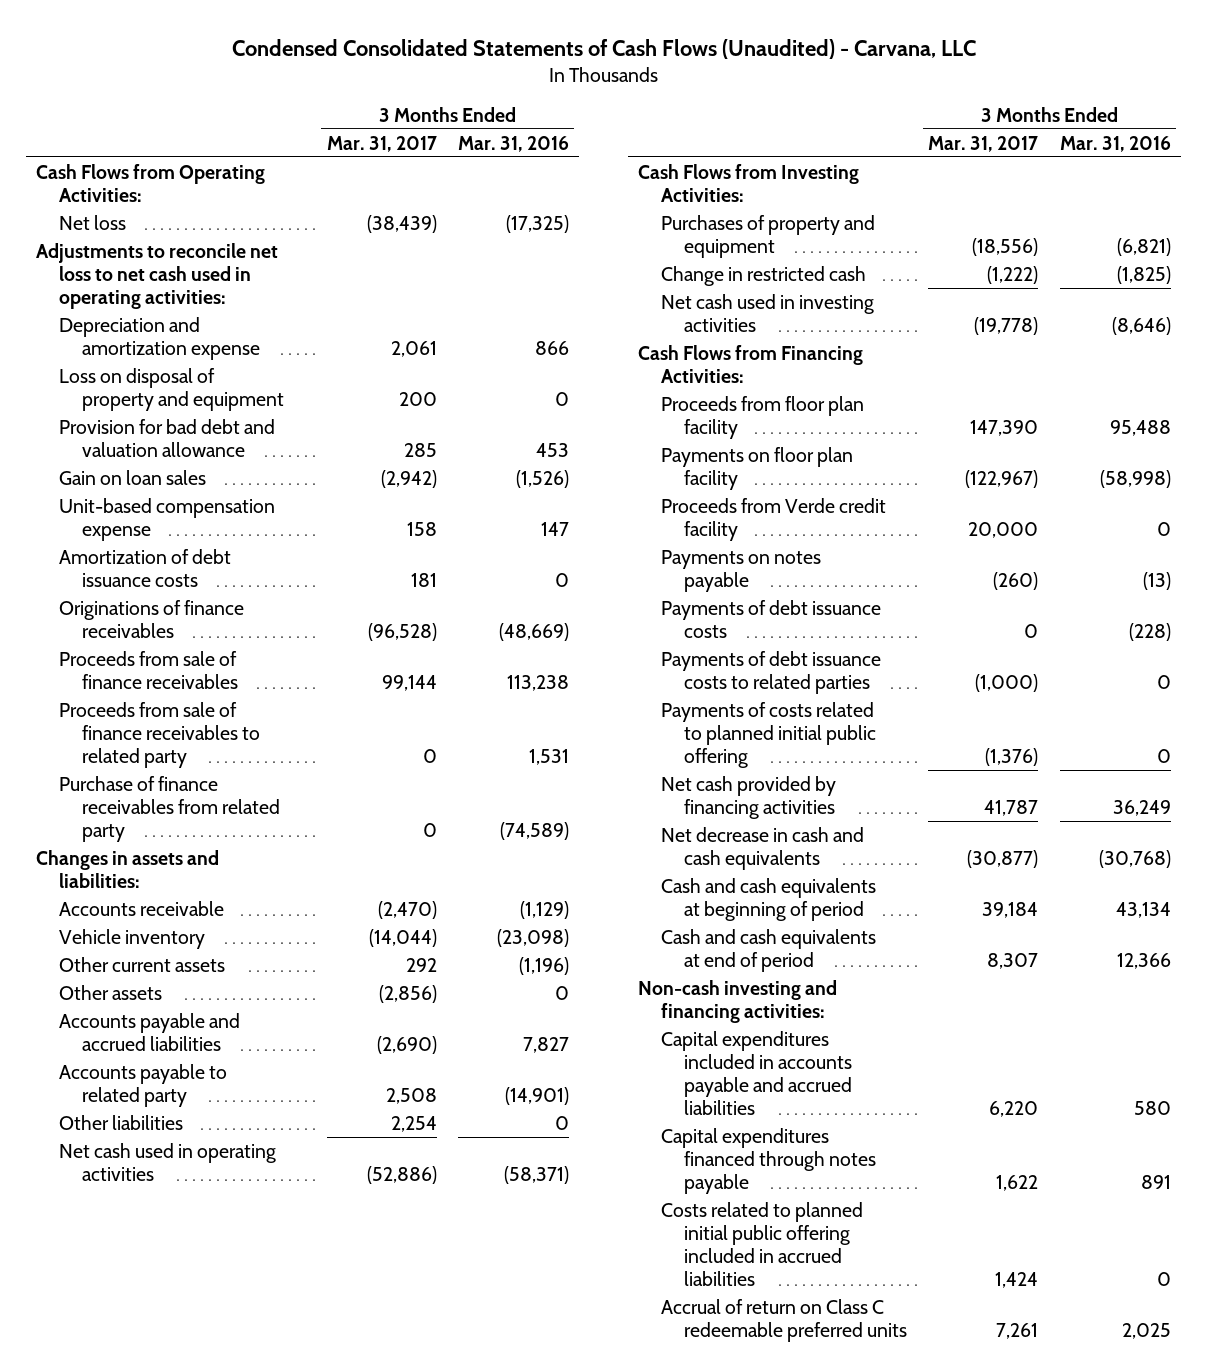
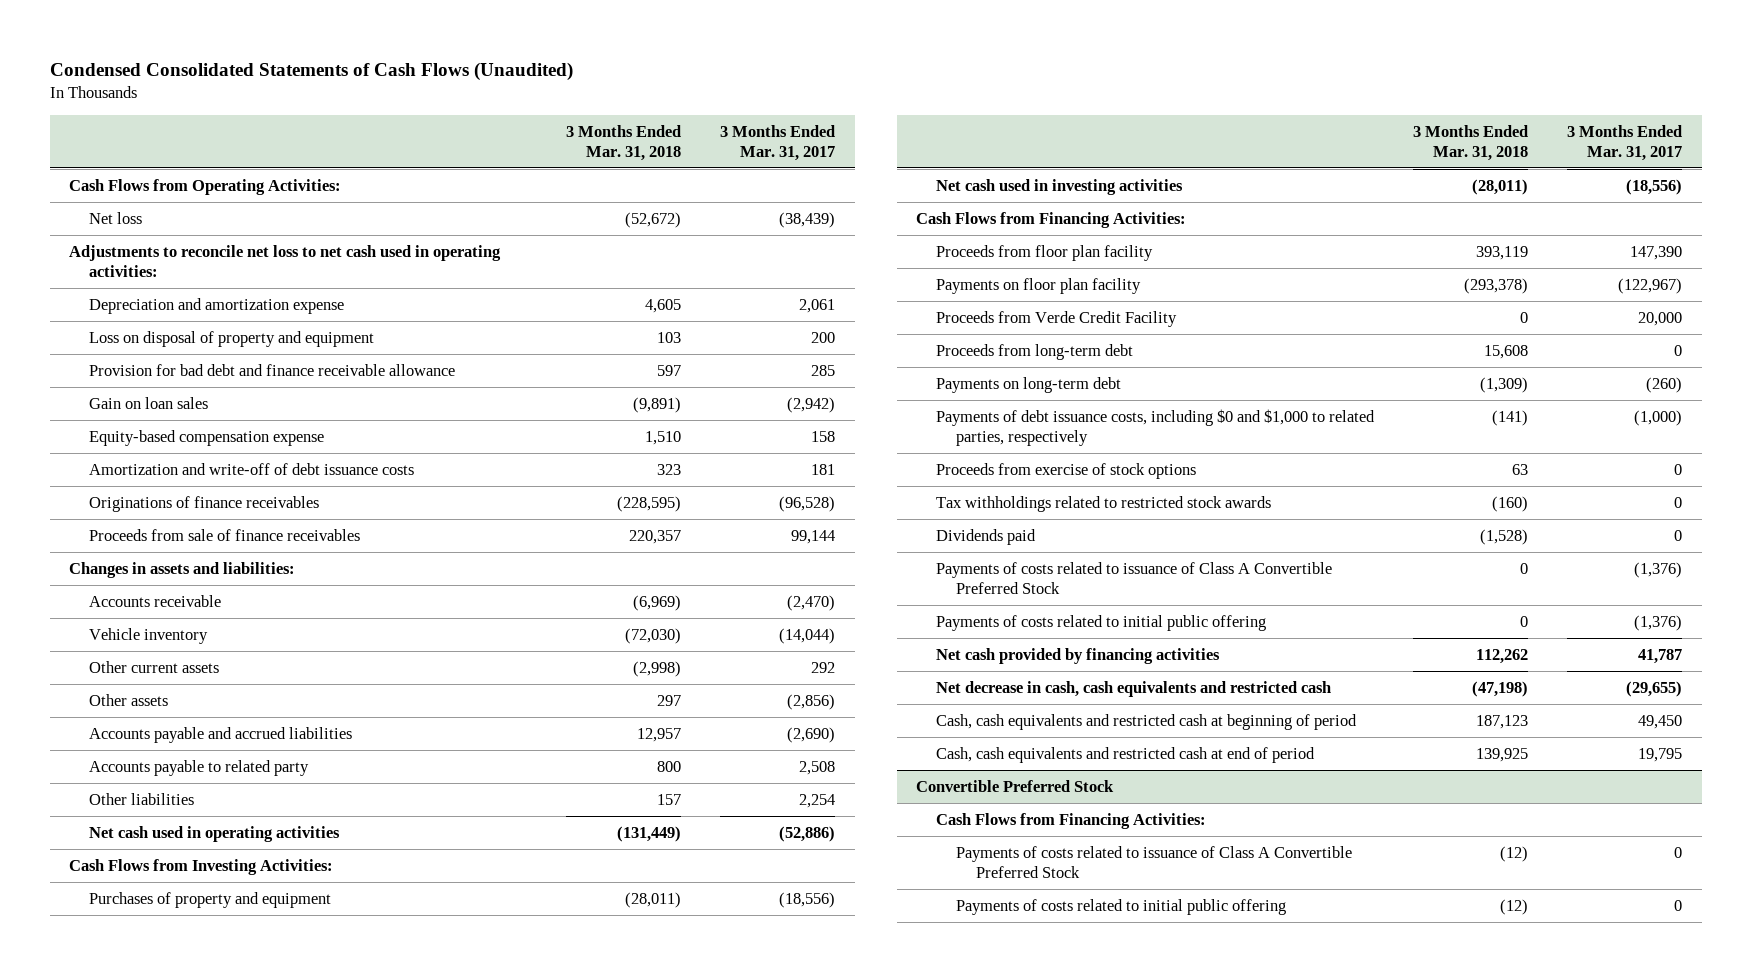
[231,38,976,59] Condensed Consolidated Statements of Cash Flows (Unaudited) - Carvana, LLC -> [49,61,573,81] Condensed Consolidated Statements of Cash Flows (Unaudited)
[457,135,569,152] Mar. 31, 2016 -> none
none -> [566,124,682,161] 3 Months Ended Mar. 31, 2018
[59,418,276,457] Provision for bad debt and valuation allowance -> [89,363,456,376] Provision for bad debt and finance receivable allowance
[59,497,276,541] Unit-based compensation expense -> [89,429,325,446] Equity-based compensation expense
[59,548,232,587] Amortization of debt issuance costs -> [89,462,415,475] Amortization and write-off of debt issuance costs
[59,701,261,769] Proceeds from sale of finance receivables to related party -> none
[59,775,281,843] Purchase of finance receivables from related party -> none
[661,265,867,286] Change in restricted cash -> none
[974,316,1039,335] (19,778) -> [1626,178,1683,195] (18,556)
[661,650,882,694] Payments of debt issuance costs to related parties -> none
[661,497,887,541] Proceeds from Verde credit facility -> [936,310,1178,327] Proceeds from Verde Credit Facility
none -> [936,343,1134,360] Proceeds from long-term debt
[661,549,822,592] Payments on notes payable -> [936,376,1122,393] Payments on long-term debt
[661,599,882,638] Payments of debt issuance costs -> [936,408,1376,446] Payments of debt issuance costs, including $0 and $1,000 to related parties, respectively
[1024,623,1039,638] 0 -> [1634,409,1683,426] (1,000)
none -> [936,462,1197,479] Proceeds from exercise of stock options
none -> [936,495,1272,512] Tax withholdings related to restricted stock awards
none -> [936,528,1037,545] Dividends paid
[661,701,877,769] Payments of costs related to planned initial public offering -> [936,561,1333,594] Payments of costs related to issuance of Class A Convertible Preferred Stock
none -> [936,614,1267,631] Payments of costs related to initial public offering
[638,979,838,1023] Non-cash investing and financing activities: -> none
[661,1030,853,1116] Capital expenditures included in accounts payable and accrued liabilities -> none
[661,1127,877,1195] Capital expenditures financed through notes payable -> none
[661,1201,864,1287] Costs related to planned initial public offering included in accrued liabilities -> none
[661,1298,908,1342] Accrual of return on Class C redeemable preferred units -> none
[661,826,865,870] Net decrease in cash and cash equivalents -> [936,680,1332,697] Net decrease in cash, cash equivalents and restricted cash
[967,849,1039,868] (30,877) -> [1626,680,1683,697] (29,655)
[661,877,877,921] Cash and cash equivalents at beginning of period -> [936,713,1358,730] Cash, cash equivalents and restricted cash at beginning of period
[982,901,1039,918] 39,184 -> [1638,714,1683,729] 49,450
[661,928,877,972] Cash and cash equivalents at end of period -> [936,746,1316,763] Cash, cash equivalents and restricted cash at end of period
[987,952,1039,969] 8,307 -> [1638,747,1683,762] 19,795
none -> [916,779,1115,792] Convertible Preferred Stock
none -> [936,812,1207,829] Cash Flows from Financing Activities:
none -> [955,845,1352,878] Payments of costs related to issuance of Class A Convertible Preferred Stock
none -> [955,898,1286,915] Payments of costs related to initial public offering

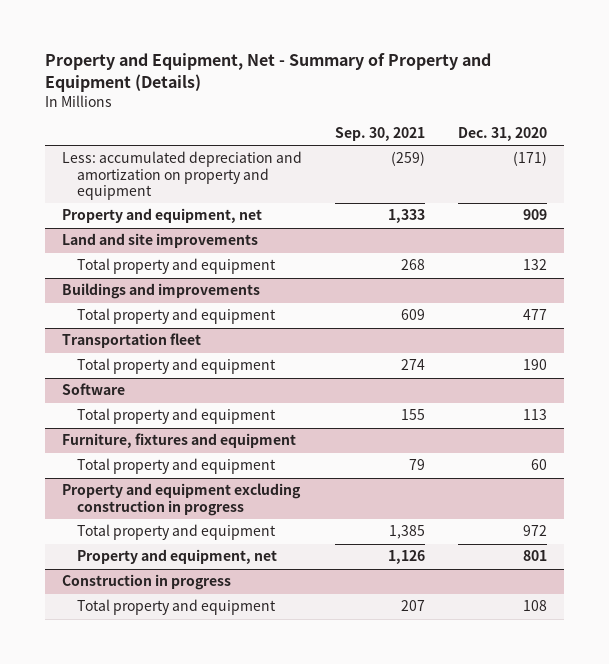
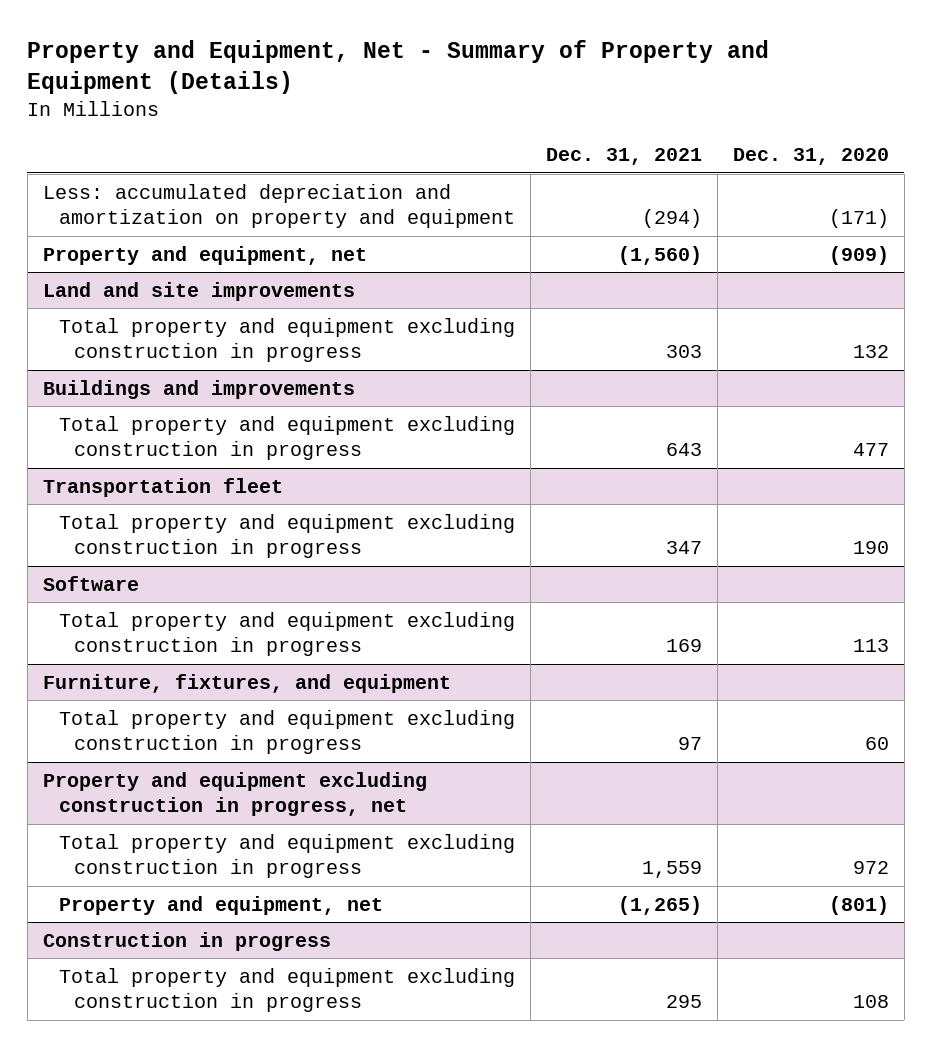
[334,126,425,141] Sep. 30, 2021 -> none
none -> [545,147,702,165] Dec. 31, 2021
[523,209,548,221] 909 -> [828,245,889,265] (909)
[77,258,277,275] Total property and equipment -> [58,317,515,363] Total property and equipment excluding construction in progress
[77,308,277,325] Total property and equipment -> [58,415,515,461] Total property and equipment excluding construction in progress
[77,358,277,375] Total property and equipment -> [58,513,515,559] Total property and equipment excluding construction in progress
[77,408,277,425] Total property and equipment -> [58,611,515,657] Total property and equipment excluding construction in progress
[61,433,296,449] Furniture, fixtures and equipment -> [42,673,451,693] Furniture, fixtures, and equipment
[77,458,277,475] Total property and equipment -> [58,709,515,755] Total property and equipment excluding construction in progress
[61,483,301,516] Property and equipment excluding construction in progress -> [42,771,427,817] Property and equipment excluding construction in progress, net
[77,524,277,541] Total property and equipment -> [58,833,515,879] Total property and equipment excluding construction in progress
[523,550,548,562] 801 -> [828,895,889,915] (801)
[77,599,277,616] Total property and equipment -> [58,967,515,1013] Total property and equipment excluding construction in progress

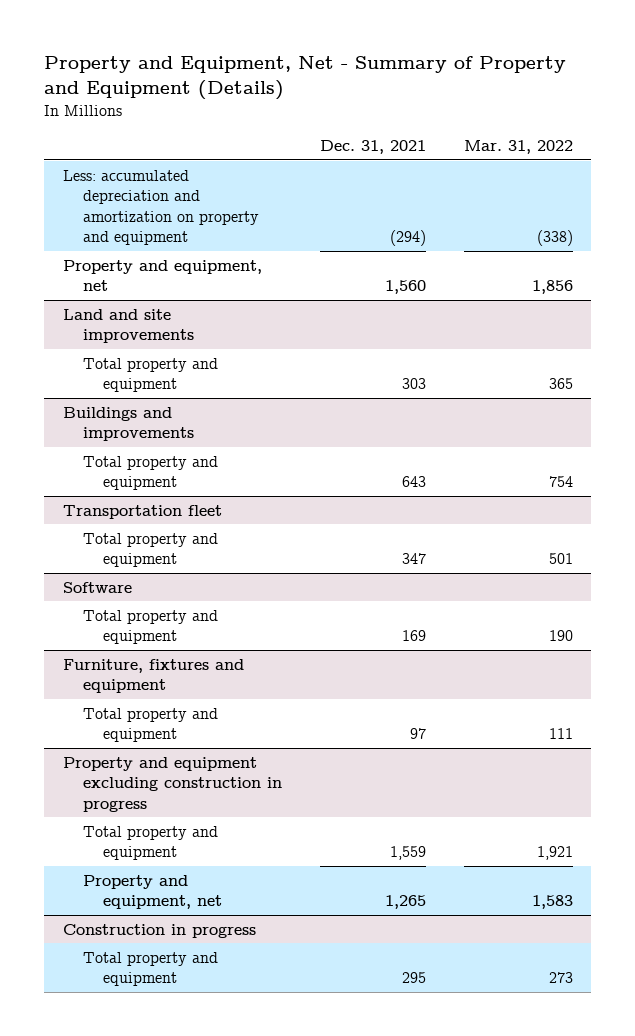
[732,147,889,165] Dec. 31, 2020 -> none
none -> [463,140,573,155] Mar. 31, 2022
[617,245,702,265] (1,560) -> [384,280,426,295] 1,560
[58,317,515,363] Total property and equipment excluding construction in progress -> [82,357,218,393] Total property and equipment
[58,415,515,461] Total property and equipment excluding construction in progress -> [82,455,218,491] Total property and equipment
[58,513,515,559] Total property and equipment excluding construction in progress -> [82,532,218,568] Total property and equipment
[58,611,515,657] Total property and equipment excluding construction in progress -> [82,609,218,645] Total property and equipment
[42,673,451,693] Furniture, fixtures, and equipment -> [62,658,244,694] Furniture, fixtures and equipment
[58,709,515,755] Total property and equipment excluding construction in progress -> [82,707,218,743] Total property and equipment
[42,771,427,817] Property and equipment excluding construction in progress, net -> [62,756,282,812] Property and equipment excluding construction in progress
[58,833,515,879] Total property and equipment excluding construction in progress -> [82,825,218,861] Total property and equipment
[617,895,702,915] (1,265) -> [384,895,426,910] 1,265
[58,967,515,1013] Total property and equipment excluding construction in progress -> [82,951,218,987] Total property and equipment

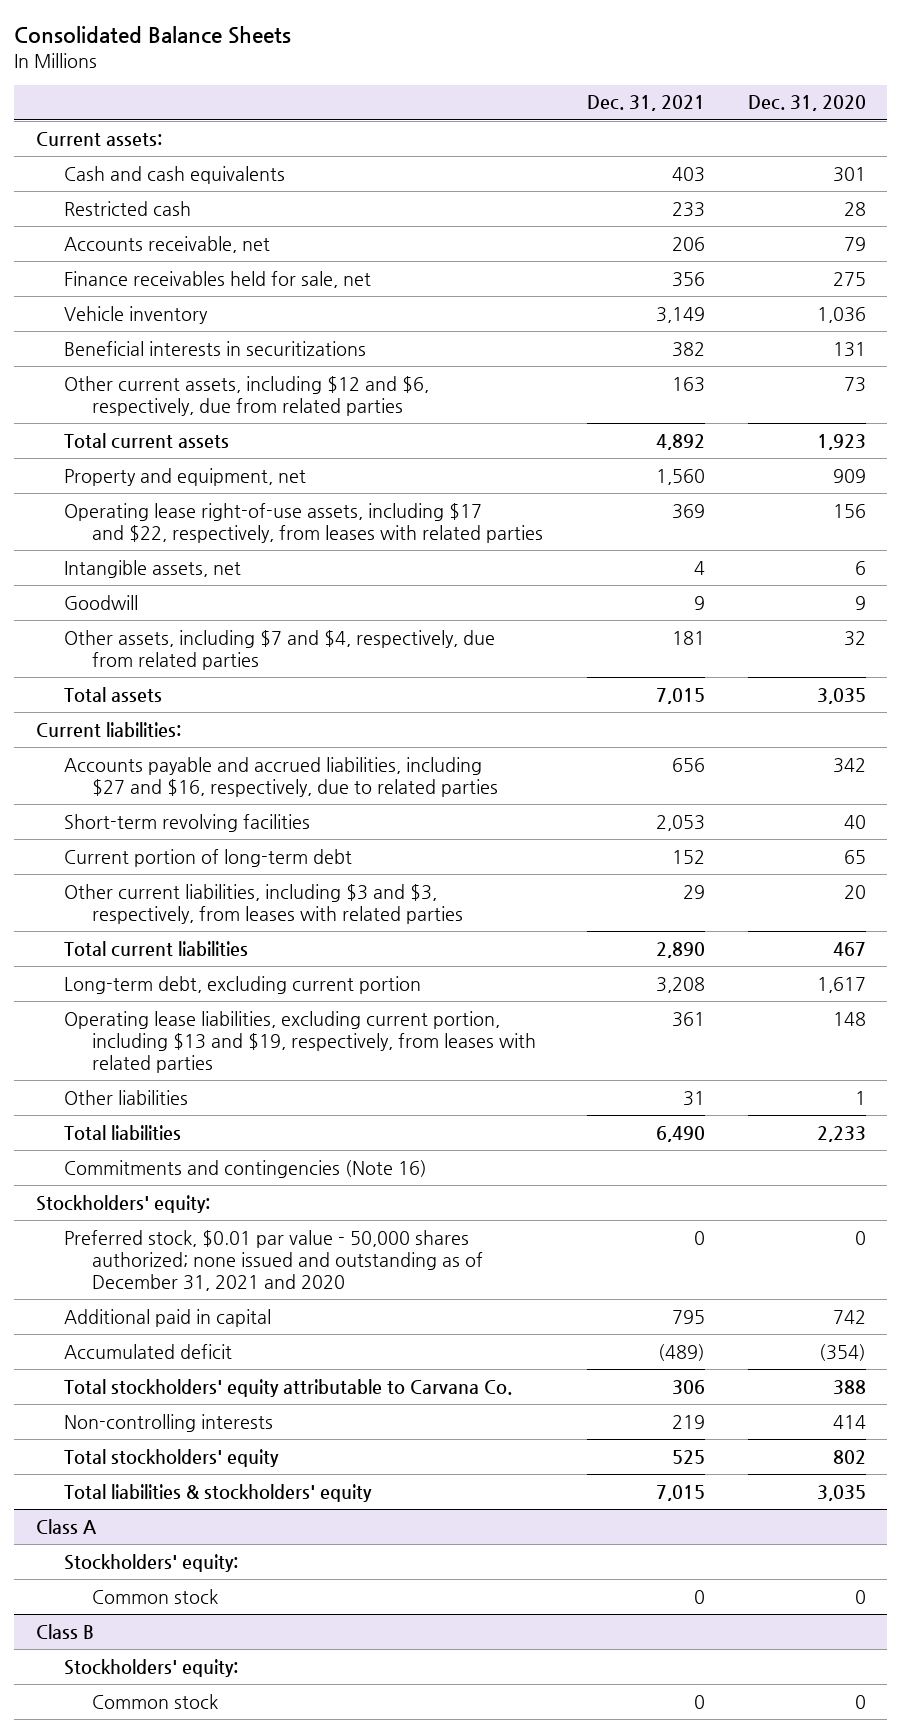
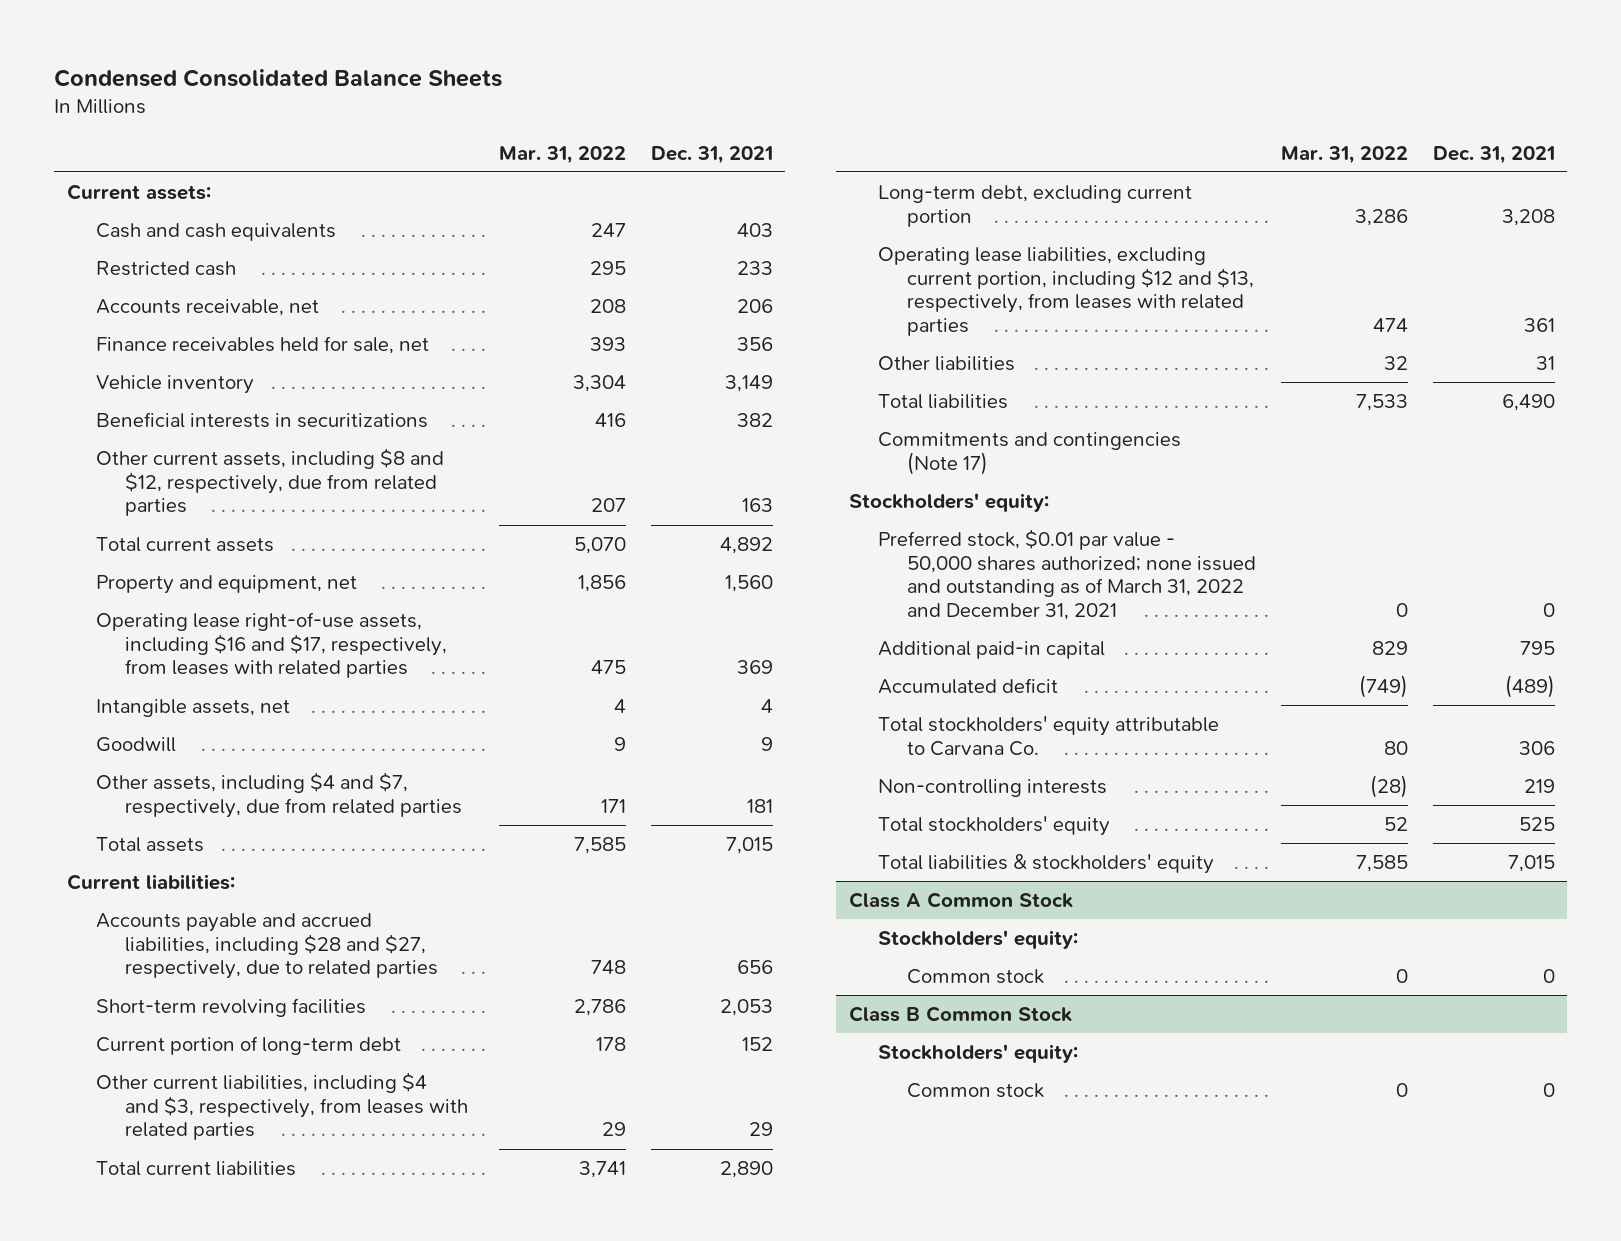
[14,26,292,45] Consolidated Balance Sheets -> [54,68,503,87] Condensed Consolidated Balance Sheets
[747,95,866,112] Dec. 31, 2020 -> none
none -> [498,145,626,164] Mar. 31, 2022
[64,375,430,416] Other current assets, including $12 and $6, respectively, due from related parties -> [95,448,444,517] Other current assets, including $8 and $12, respectively, due from related parties
[64,502,544,543] Operating lease right-of-use assets, including $17 and $22, respectively, from leases with related parties -> [95,612,448,679] Operating lease right-of-use assets, including $16 and $17, respectively, from leases with related parties
[64,629,496,670] Other assets, including $7 and $4, respectively, due from related parties -> [95,772,463,818] Other assets, including $4 and $7, respectively, due from related parties
[64,756,499,797] Accounts payable and accrued liabilities, including $27 and $16, respectively, due to related parties -> [95,913,439,980] Accounts payable and accrued liabilities, including $28 and $27, respectively, due to related parties
[64,883,464,924] Other current liabilities, including $3 and $3, respectively, from leases with related parties -> [95,1072,469,1141] Other current liabilities, including $4 and $3, respectively, from leases with related parties
[64,1010,537,1073] Operating lease liabilities, excluding current portion, including $13 and $19, respectively, from leases with related parties -> [877,247,1255,337] Operating lease liabilities, excluding current portion, including $12 and $13, respectively, from leases with related parties
[64,1159,428,1178] Commitments and contingencies (Note 16) -> [877,432,1181,475] Commitments and contingencies (Note 17)
[64,1229,484,1291] Preferred stock, $0.01 par value - 50,000 shares authorized; none issued and outstanding as of December 31, 2021 and 2020 -> [877,529,1257,621] Preferred stock, $0.01 par value - 50,000 shares authorized; none issued and outstanding as of March 31, 2022 and December 31, 2021
[64,1308,272,1327] Additional paid in capital -> [877,641,1105,660] Additional paid-in capital
[35,1518,97,1534] Class A -> [848,892,1073,909] Class A Common Stock
[35,1623,94,1639] Class B -> [848,1006,1072,1023] Class B Common Stock

